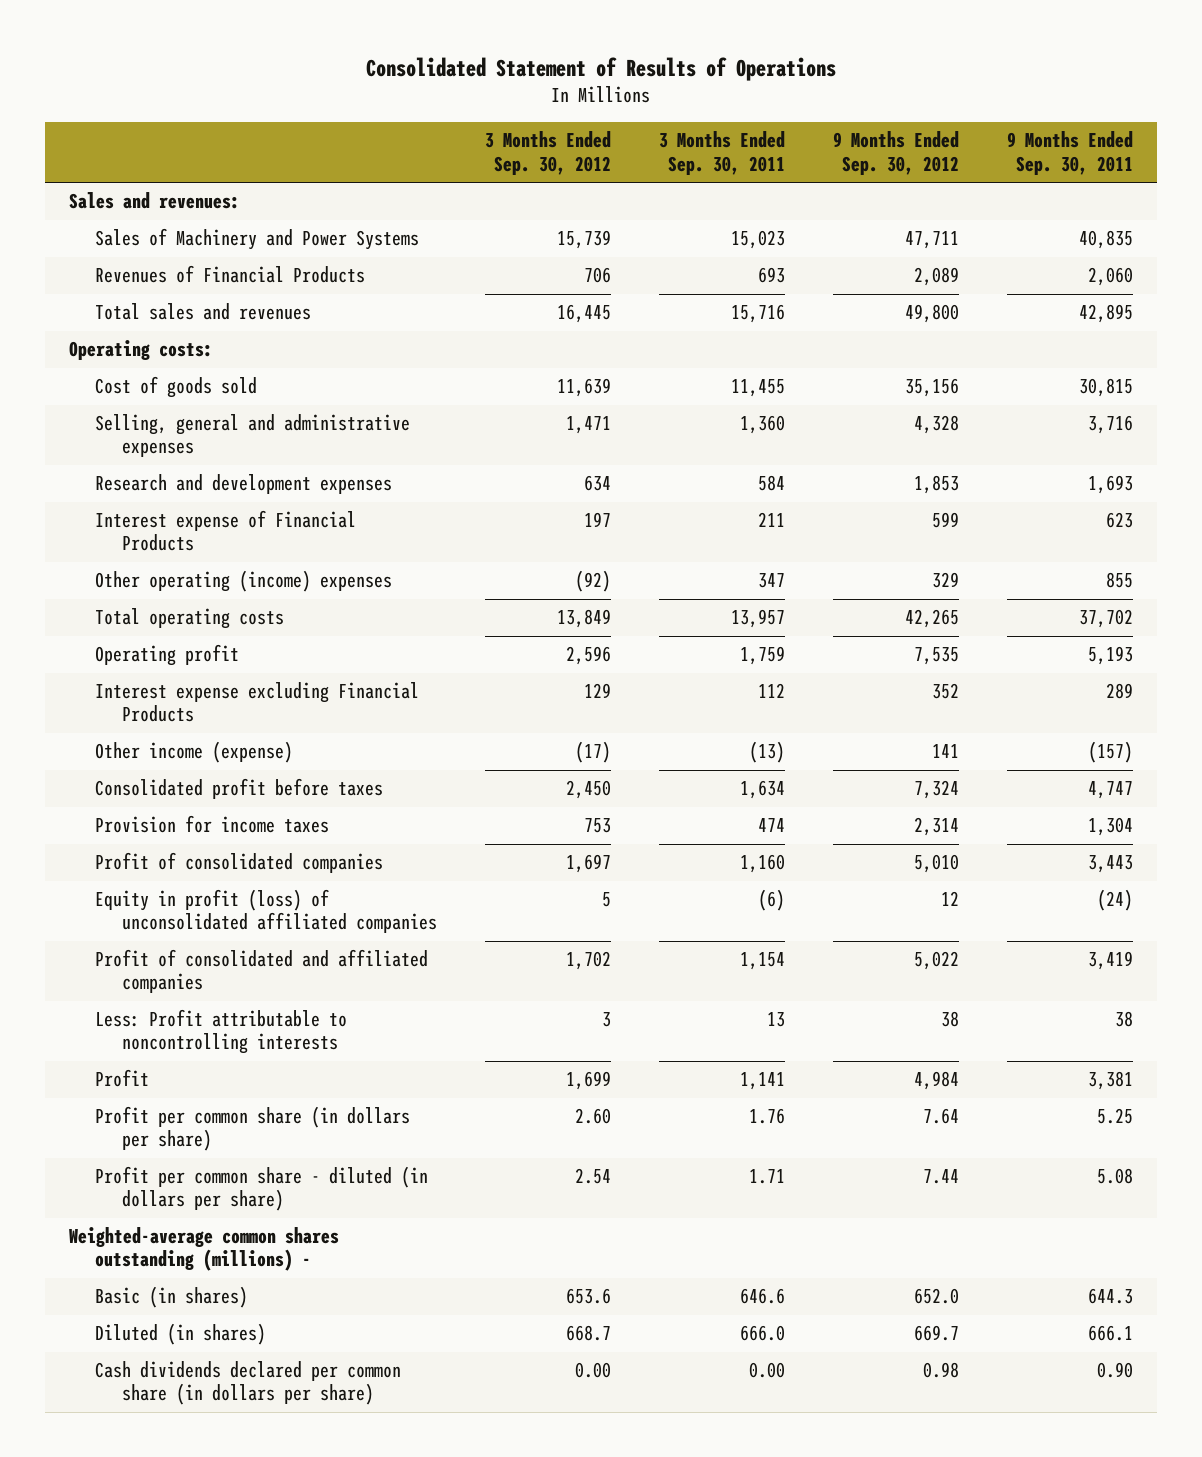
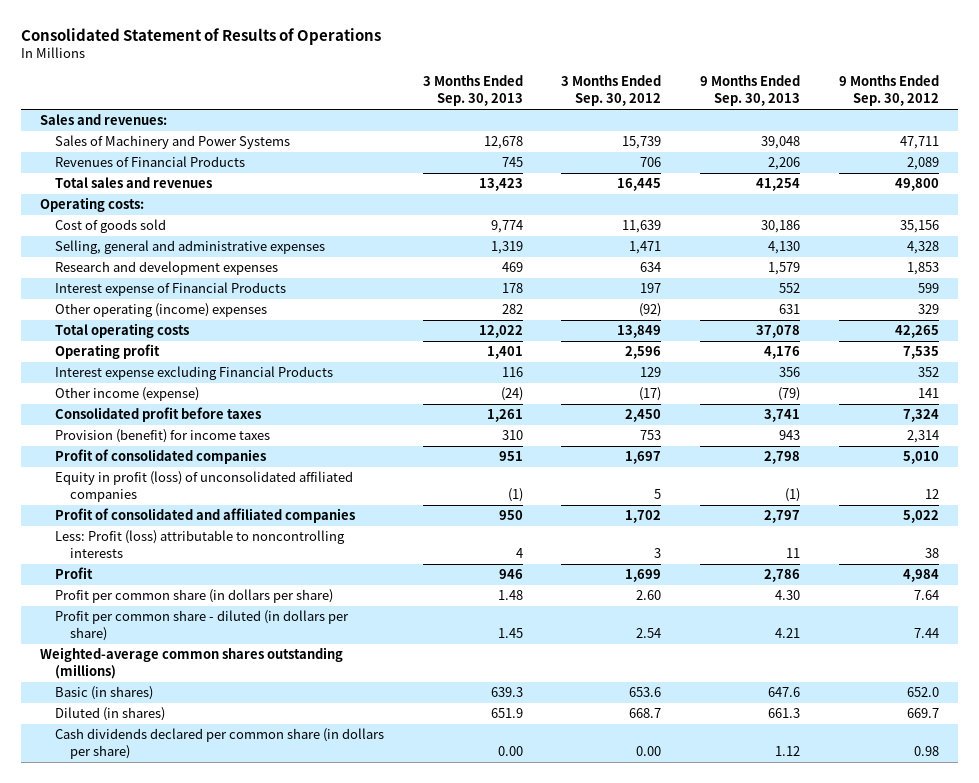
[658,131,785,175] 3 Months Ended Sep. 30, 2011 -> none
[1006,131,1133,175] 9 Months Ended Sep. 30, 2011 -> none
none -> [422,75,523,107] 3 Months Ended Sep. 30, 2013
none -> [699,75,800,107] 9 Months Ended Sep. 30, 2013
[95,815,330,834] Provision for income taxes -> [54,429,270,444] Provision (benefit) for income taxes
[95,1009,348,1055] Less: Profit attributable to noncontrolling interests -> [54,530,345,559] Less: Profit (loss) attributable to noncontrolling interests
[68,1227,339,1272] Weighted-average common shares outstanding (millions) - -> [40,647,344,680] Weighted-average common shares outstanding (millions)

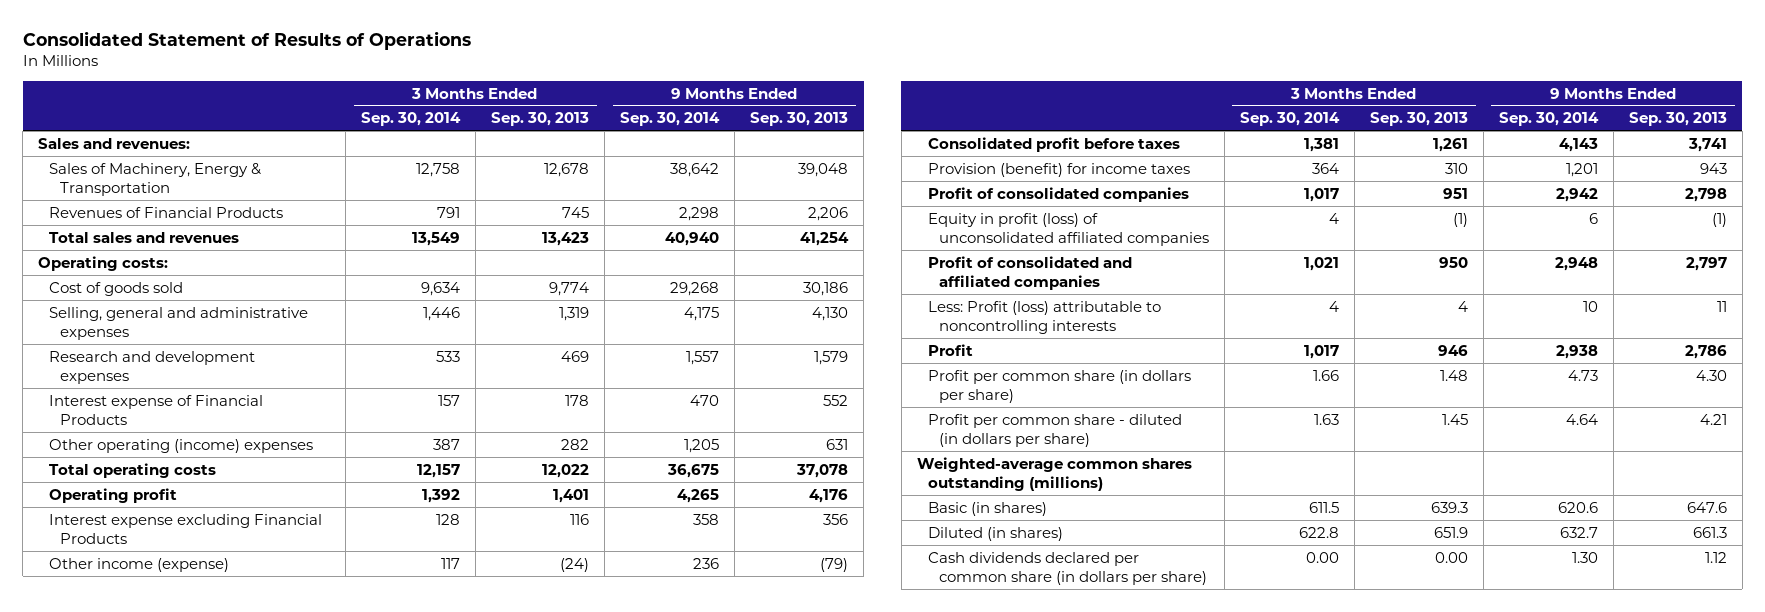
[561,75,662,107] 3 Months Ended Sep. 30, 2012 -> none
[838,75,939,107] 9 Months Ended Sep. 30, 2012 -> none
none -> [361,112,462,127] Sep. 30, 2014
none -> [620,112,721,127] Sep. 30, 2014
[54,135,290,150] Sales of Machinery and Power Systems -> [49,162,262,196] Sales of Machinery, Energy & Transportation

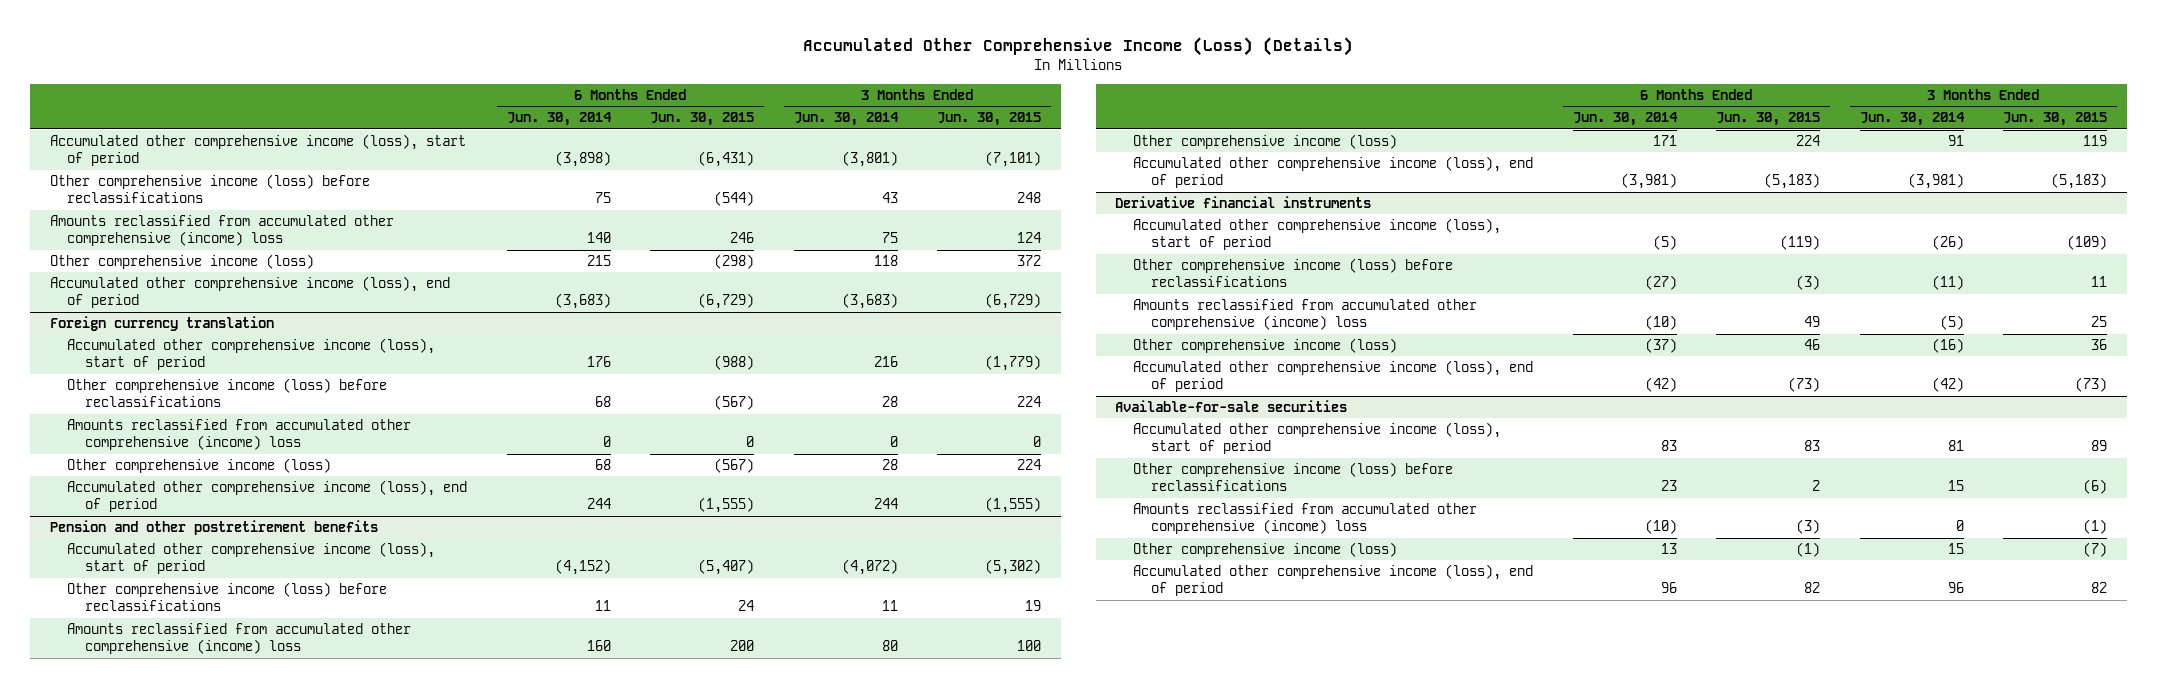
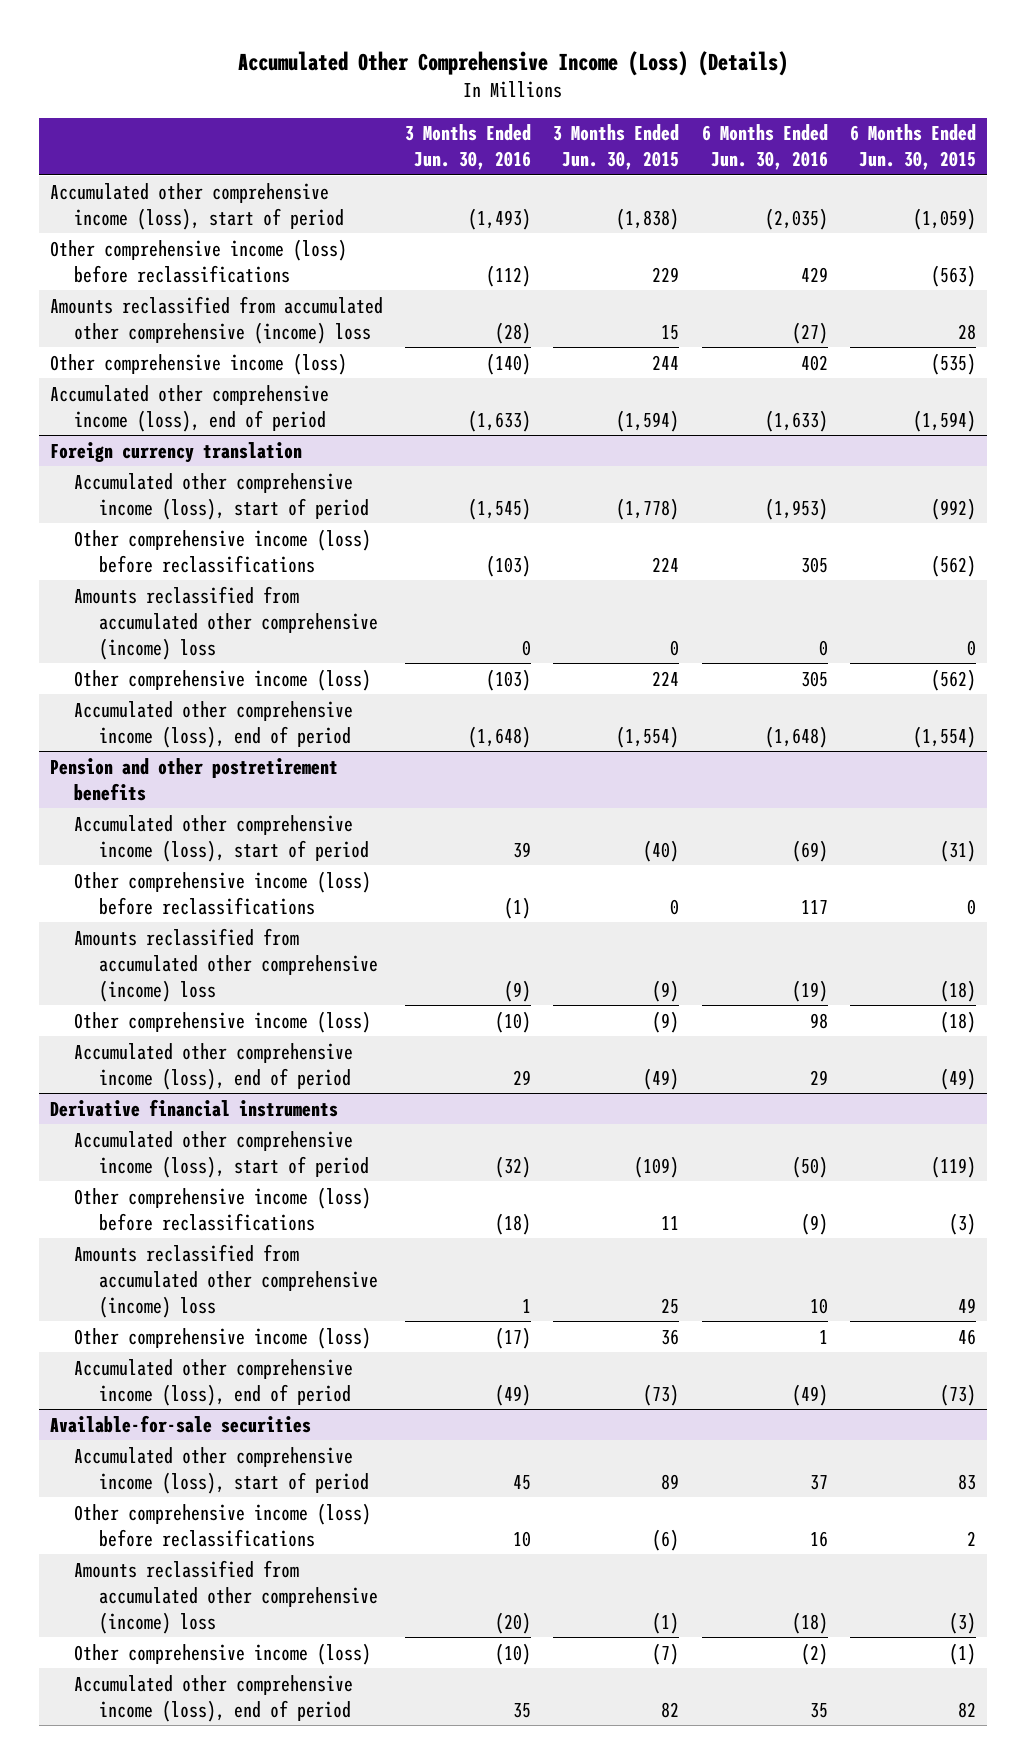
[506,112,612,127] Jun. 30, 2014 -> none
[793,112,899,127] Jun. 30, 2014 -> none
none -> [405,124,532,171] 3 Months Ended Jun. 30, 2016
none -> [701,124,828,171] 6 Months Ended Jun. 30, 2016
[698,151,755,168] (6,431) -> [912,207,976,230] (1,059)
[985,151,1042,168] (7,101) -> [616,207,680,230] (1,838)
[714,191,755,207] (544) -> [930,264,976,287] (563)
[1017,192,1042,204] 248 -> [652,266,680,282] 229
[730,232,755,244] 246 -> [957,323,976,340] 28
[1017,232,1042,244] 124 -> [661,324,680,340] 15
[714,254,755,270] (298) -> [930,352,976,375] (535)
[1017,255,1042,267] 372 -> [652,354,680,370] 244
[698,293,755,310] (6,729) -> [912,409,976,432] (1,594)
[985,293,1042,310] (6,729) -> [616,409,680,432] (1,594)
[714,355,755,371] (988) -> [930,497,976,520] (992)
[985,355,1042,372] (1,779) -> [616,497,680,520] (1,778)
[714,395,755,411] (567) -> [930,554,976,577] (562)
[714,458,755,474] (567) -> [930,668,976,691] (562)
[698,497,755,514] (1,555) -> [912,725,976,748] (1,554)
[985,497,1042,514] (1,555) -> [616,725,680,748] (1,554)
[698,559,755,576] (5,407) -> [939,839,976,862] (31)
[985,559,1042,576] (5,302) -> [643,839,680,862] (40)
[738,600,755,612] 24 -> [966,898,976,915] 0
[1025,600,1042,612] 19 -> [670,898,680,915] 0
[730,640,755,652] 200 -> [939,979,976,1002] (18)
[1017,640,1042,652] 100 -> [652,979,680,1002] (9)
[1796,135,1821,147] 224 -> [939,1010,976,1033] (18)
[2083,135,2108,147] 119 -> [652,1010,680,1033] (9)
[1764,173,1821,190] (5,183) -> [939,1067,976,1090] (49)
[2051,173,2108,190] (5,183) -> [643,1067,680,1090] (49)

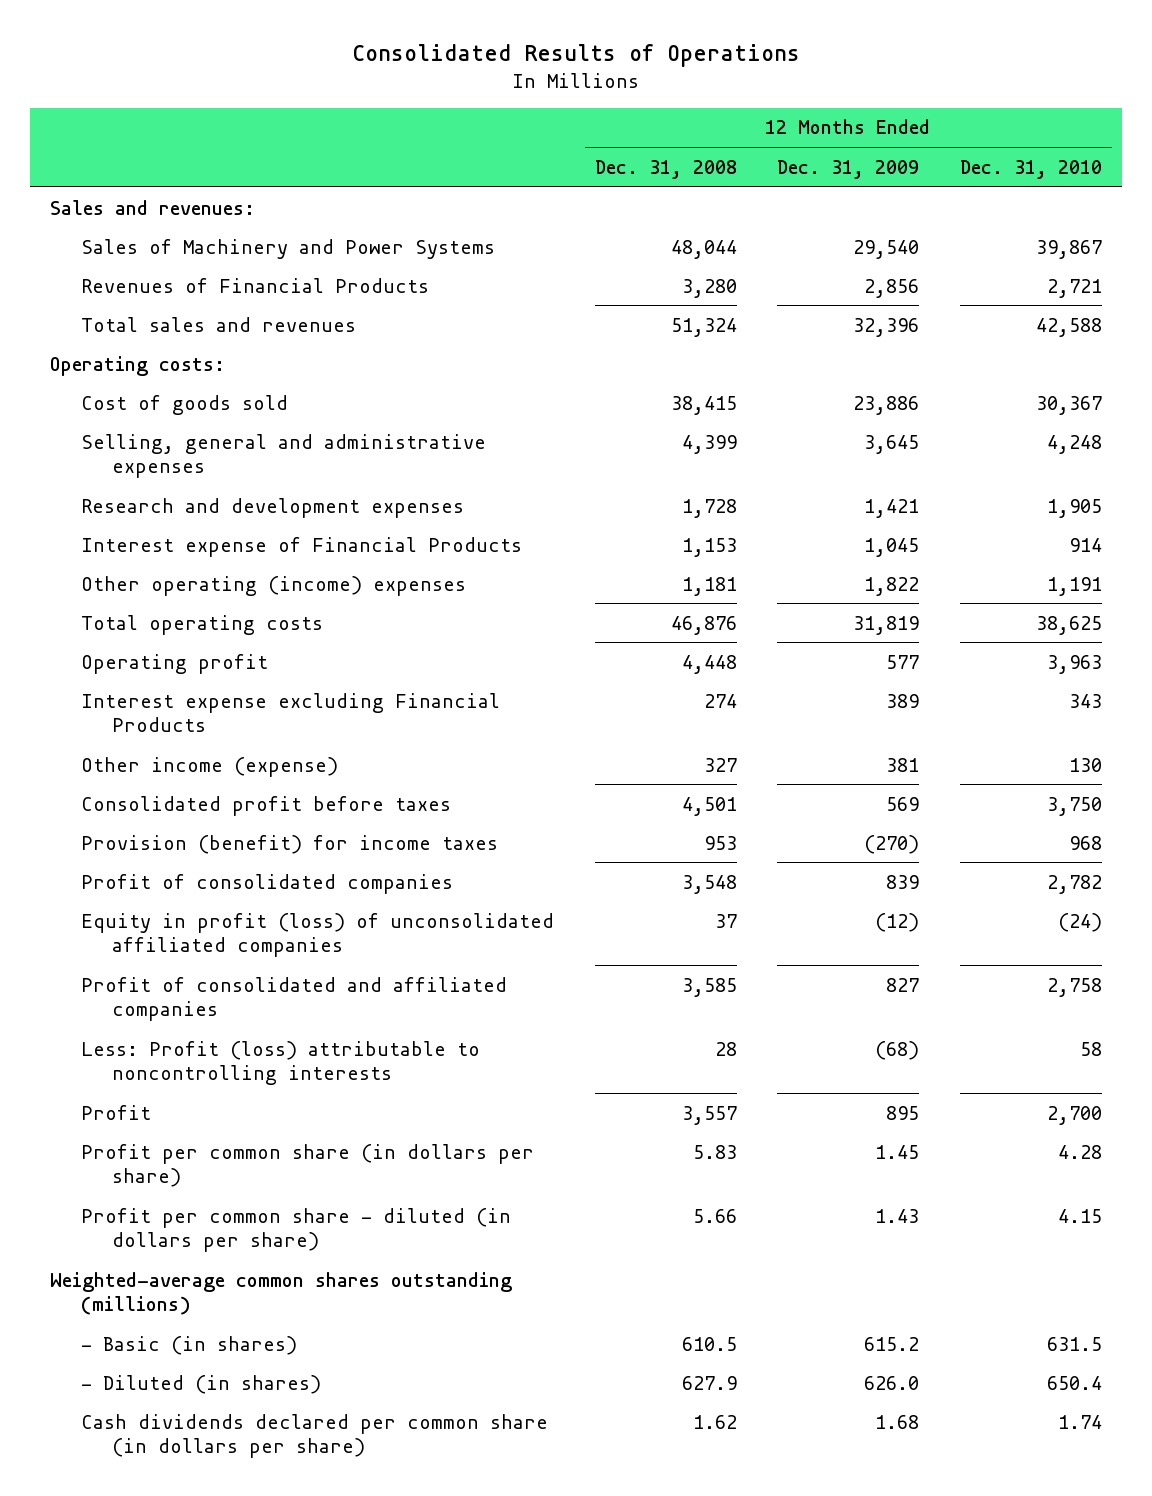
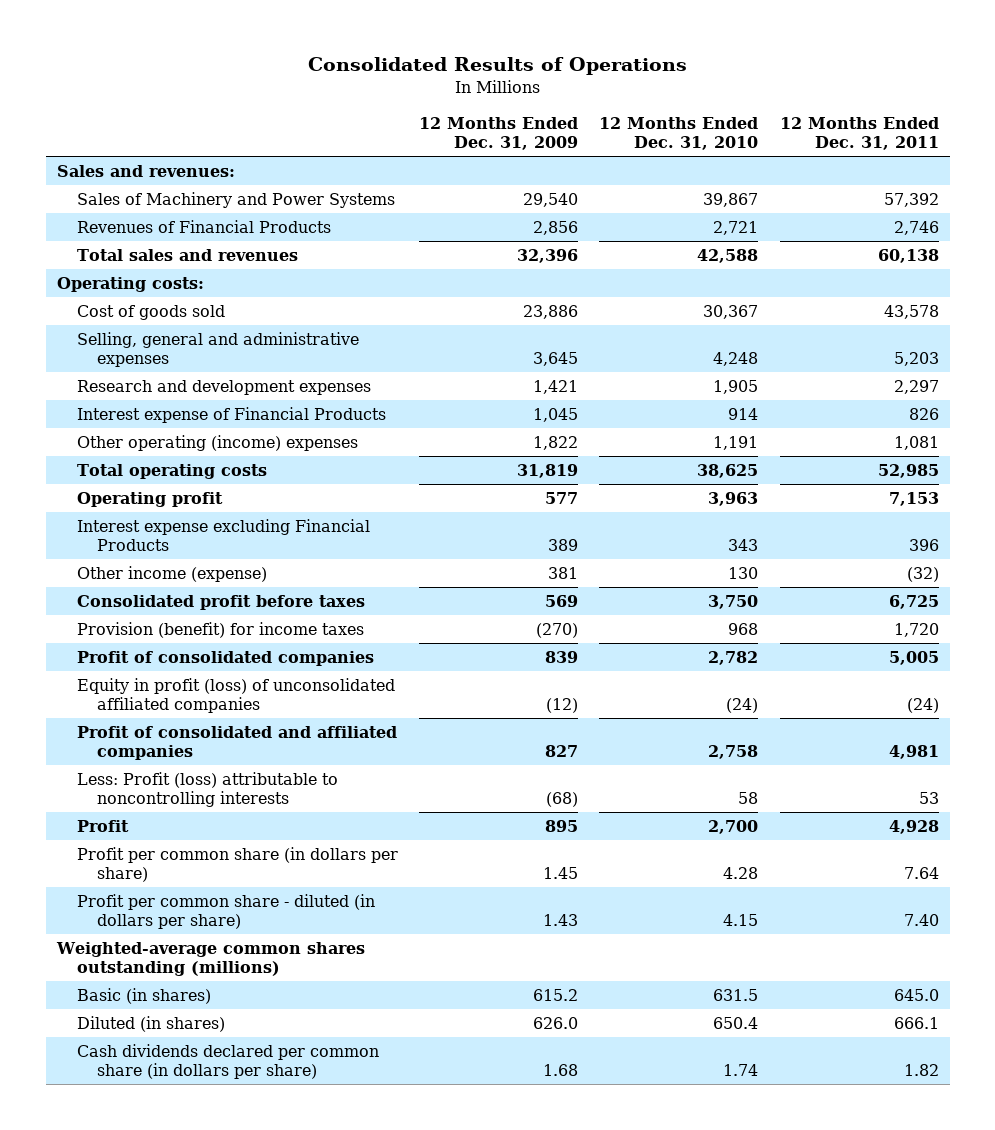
[594,159,737,179] Dec. 31, 2008 -> none
none -> [779,116,939,150] 12 Months Ended Dec. 31, 2011
[81,1335,298,1355] - Basic (in shares) -> [76,988,211,1005] Basic (in shares)
[81,1374,322,1394] - Diluted (in shares) -> [76,1016,225,1033] Diluted (in shares)

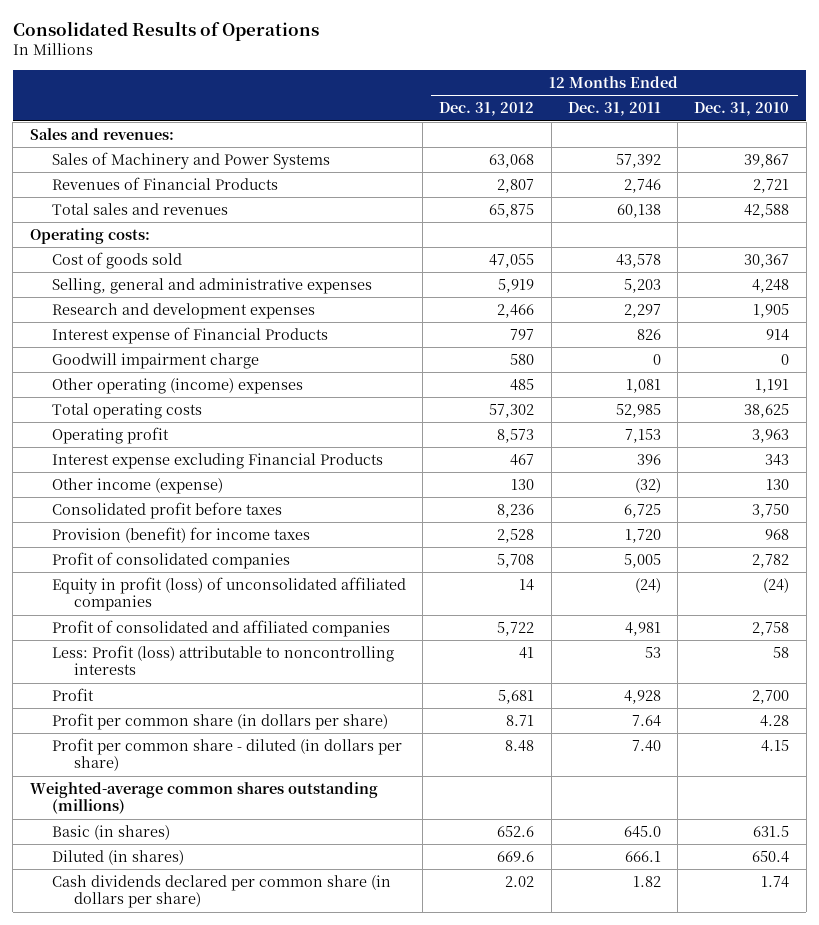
[419,116,579,150] 12 Months Ended Dec. 31, 2009 -> none
none -> [439,102,535,117] Dec. 31, 2012
none -> [51,353,259,370] Goodwill impairment charge

